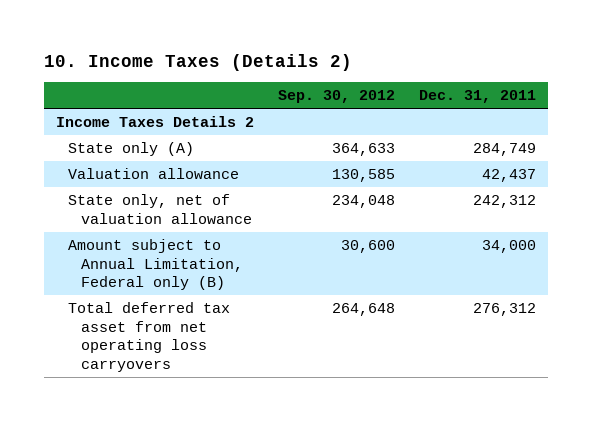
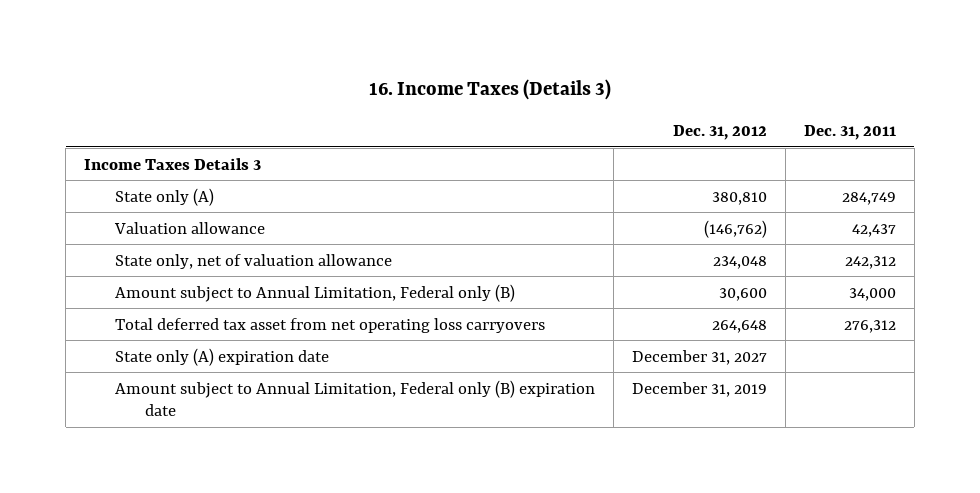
[43,54,352,72] 10. Income Taxes (Details 2) -> [368,79,611,101] 16. Income Taxes (Details 3)
[278,90,396,104] Sep. 30, 2012 -> none
none -> [672,124,767,140] Dec. 31, 2012
[55,115,254,127] Income Taxes Details 2 -> [84,157,262,170] Income Taxes Details 3
none -> [114,347,329,366] State only (A) expiration date
none -> [114,379,595,417] Amount subject to Annual Limitation, Federal only (B) expiration date

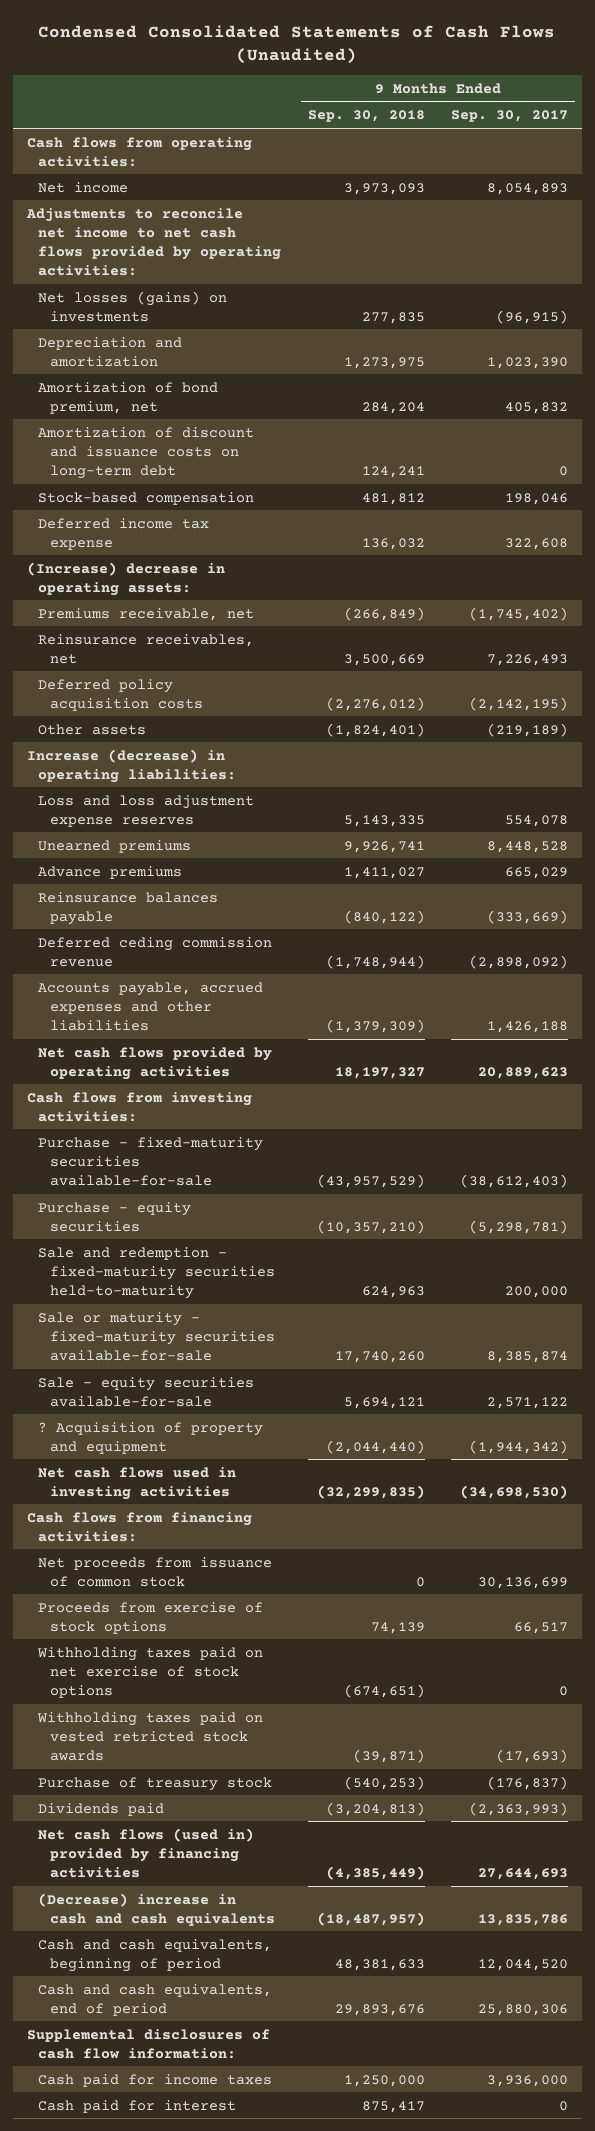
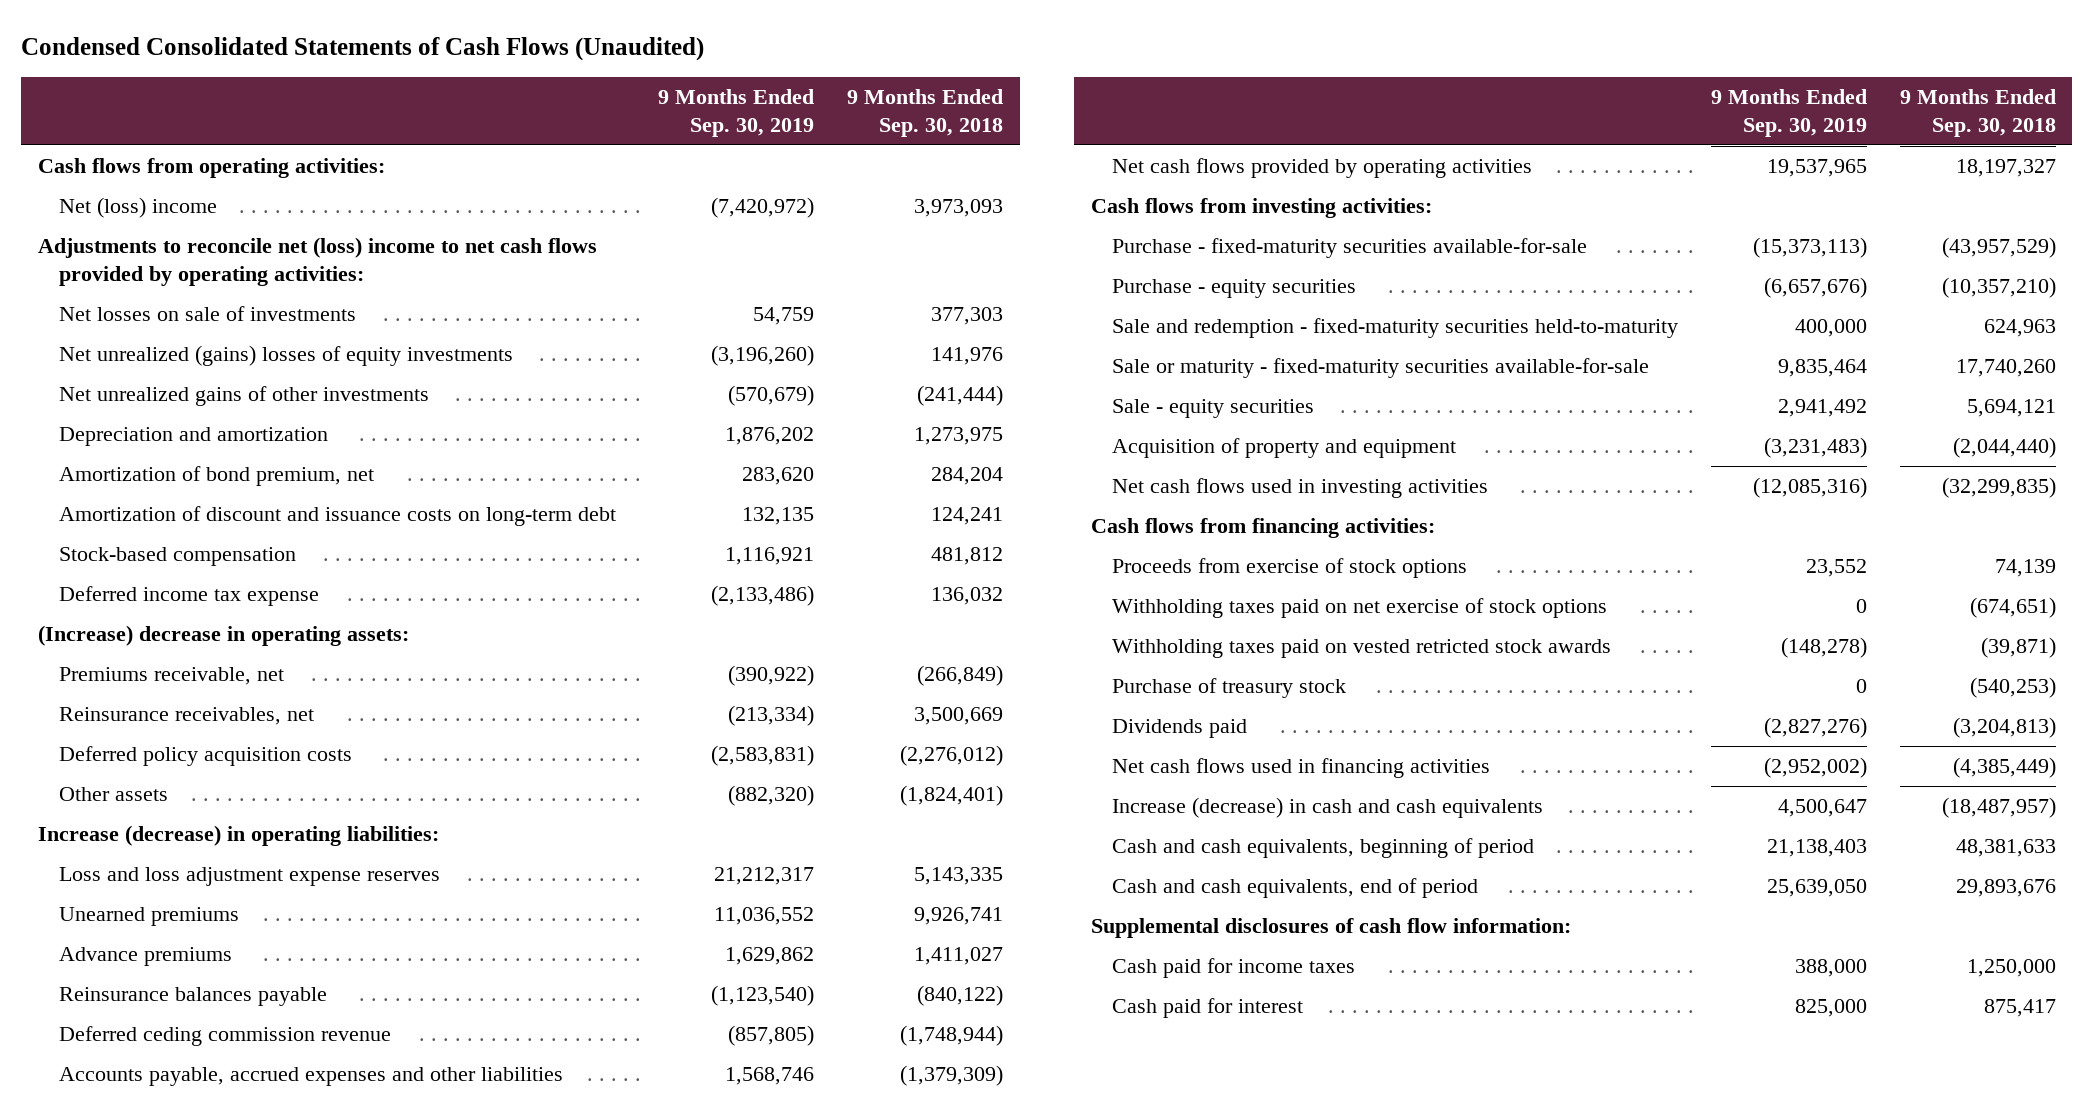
[451,110,569,123] Sep. 30, 2017 -> none
none -> [657,89,814,138] 9 Months Ended Sep. 30, 2019
[38,181,129,193] Net income -> [58,196,217,218] Net (loss) income
[25,207,282,277] Adjustments to reconcile net income to net cash flows provided by operating activities: -> [37,236,597,286] Adjustments to reconcile net (loss) income to net cash flows provided by operating activities:
[38,290,228,322] Net losses (gains) on investments -> [58,305,356,321] Net losses on sale of investments
[361,311,425,324] 277,835 -> [930,306,1003,325] 377,303
none -> [58,344,513,366] Net unrealized (gains) losses of equity investments
none -> [58,385,429,406] Net unrealized gains of other investments
[38,1376,255,1407] Sale - equity securities available-for-sale -> [1111,398,1314,418] Sale - equity securities
[38,1421,264,1454] ? Acquisition of property and equipment -> [1111,437,1456,458] Acquisition of property and equipment
[38,1556,273,1587] Net proceeds from issuance of common stock -> none
[38,1827,255,1878] Net cash flows (used in) provided by financing activities -> [1111,757,1490,778] Net cash flows used in financing activities
[38,1892,275,1926] (Decrease) increase in cash and cash equivalents -> [1111,796,1543,818] Increase (decrease) in cash and cash equivalents

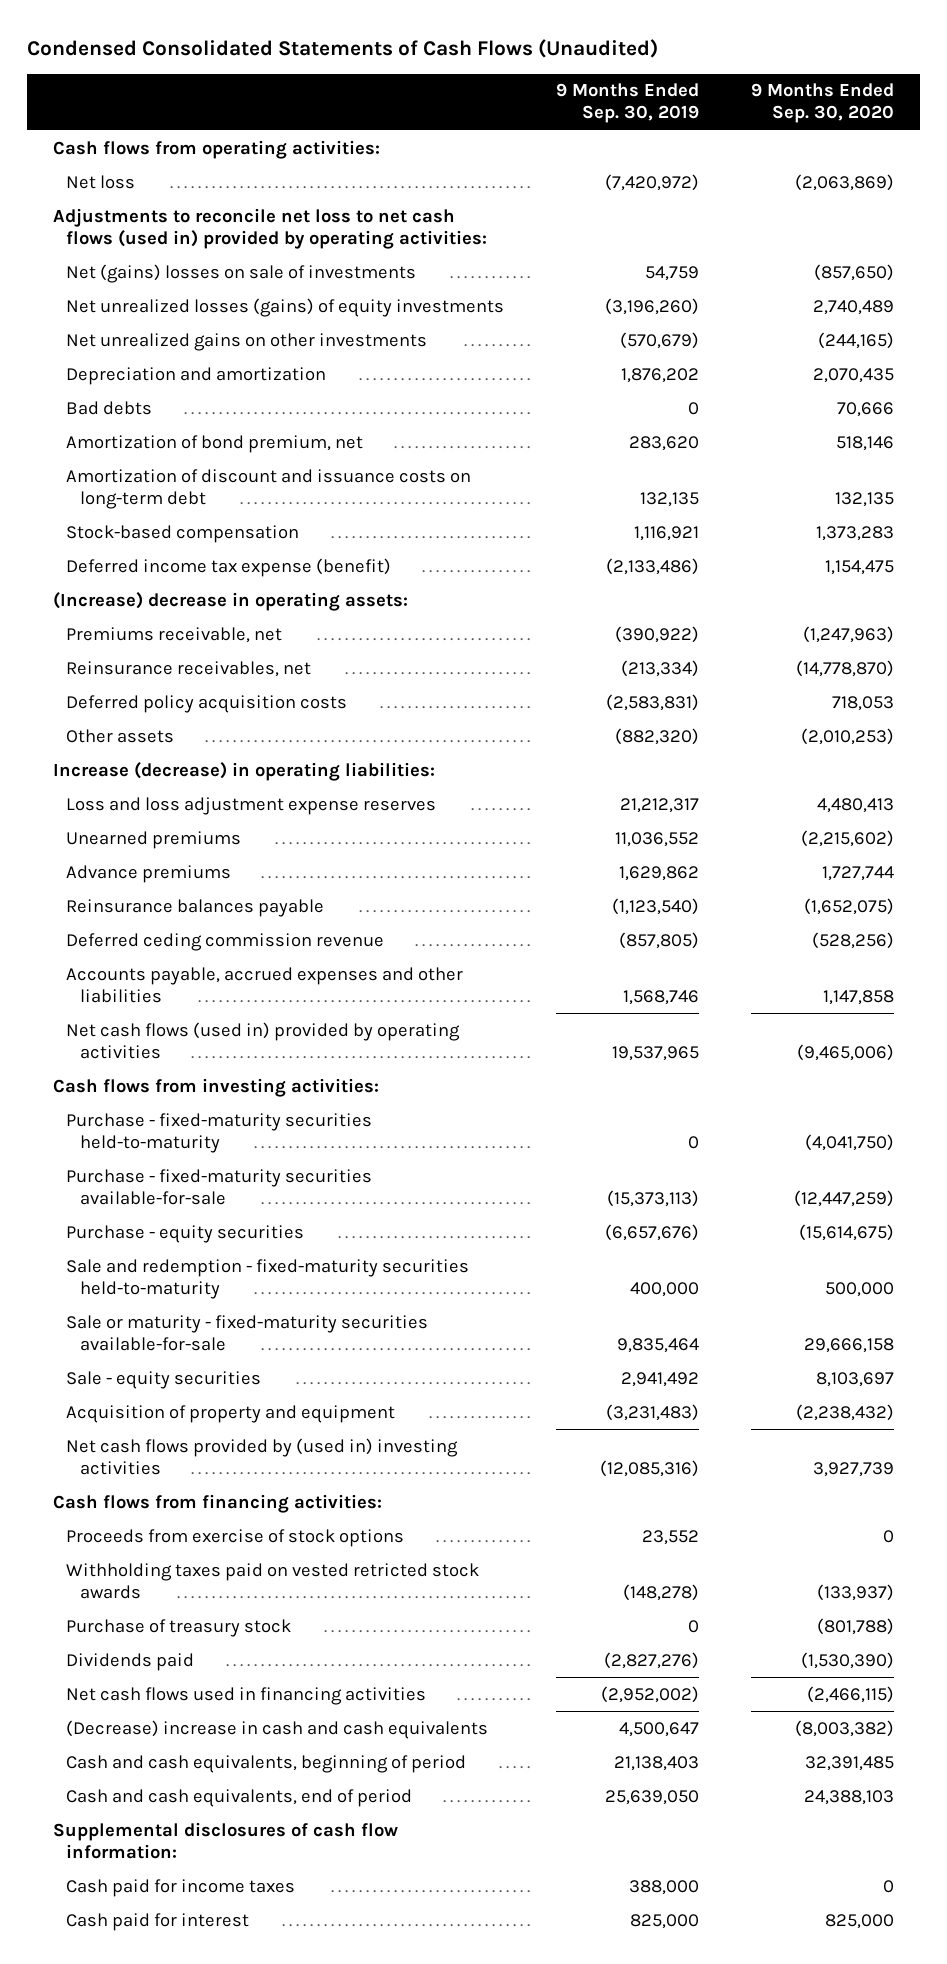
[846,89,1003,138] 9 Months Ended Sep. 30, 2018 -> none
none -> [751,83,895,124] 9 Months Ended Sep. 30, 2020
[58,196,217,218] Net (loss) income -> [66,174,136,189] Net loss
[37,236,597,286] Adjustments to reconcile net (loss) income to net cash flows provided by operating activities: -> [52,207,488,249] Adjustments to reconcile net loss to net cash flows (used in) provided by operating activities:
[58,305,356,321] Net losses on sale of investments -> [66,263,417,283] Net (gains) losses on sale of investments
[58,344,513,366] Net unrealized (gains) losses of equity investments -> [66,297,505,317] Net unrealized losses (gains) of equity investments
[58,385,429,406] Net unrealized gains of other investments -> [66,332,428,351] Net unrealized gains on other investments
none -> [66,400,153,415] Bad debts
[58,585,319,606] Deferred income tax expense -> [66,557,392,577] Deferred income tax expense (benefit)
[1111,157,1532,178] Net cash flows provided by operating activities -> [66,1021,461,1059] Net cash flows (used in) provided by operating activities
none -> [66,1112,373,1153] Purchase - fixed-maturity securities held-to-maturity
[1111,477,1488,498] Net cash flows used in investing activities -> [66,1437,459,1475] Net cash flows provided by (used in) investing activities
[1111,597,1607,618] Withholding taxes paid on net exercise of stock options -> none
[1111,796,1543,818] Increase (decrease) in cash and cash equivalents -> [66,1719,489,1739] (Decrease) increase in cash and cash equivalents

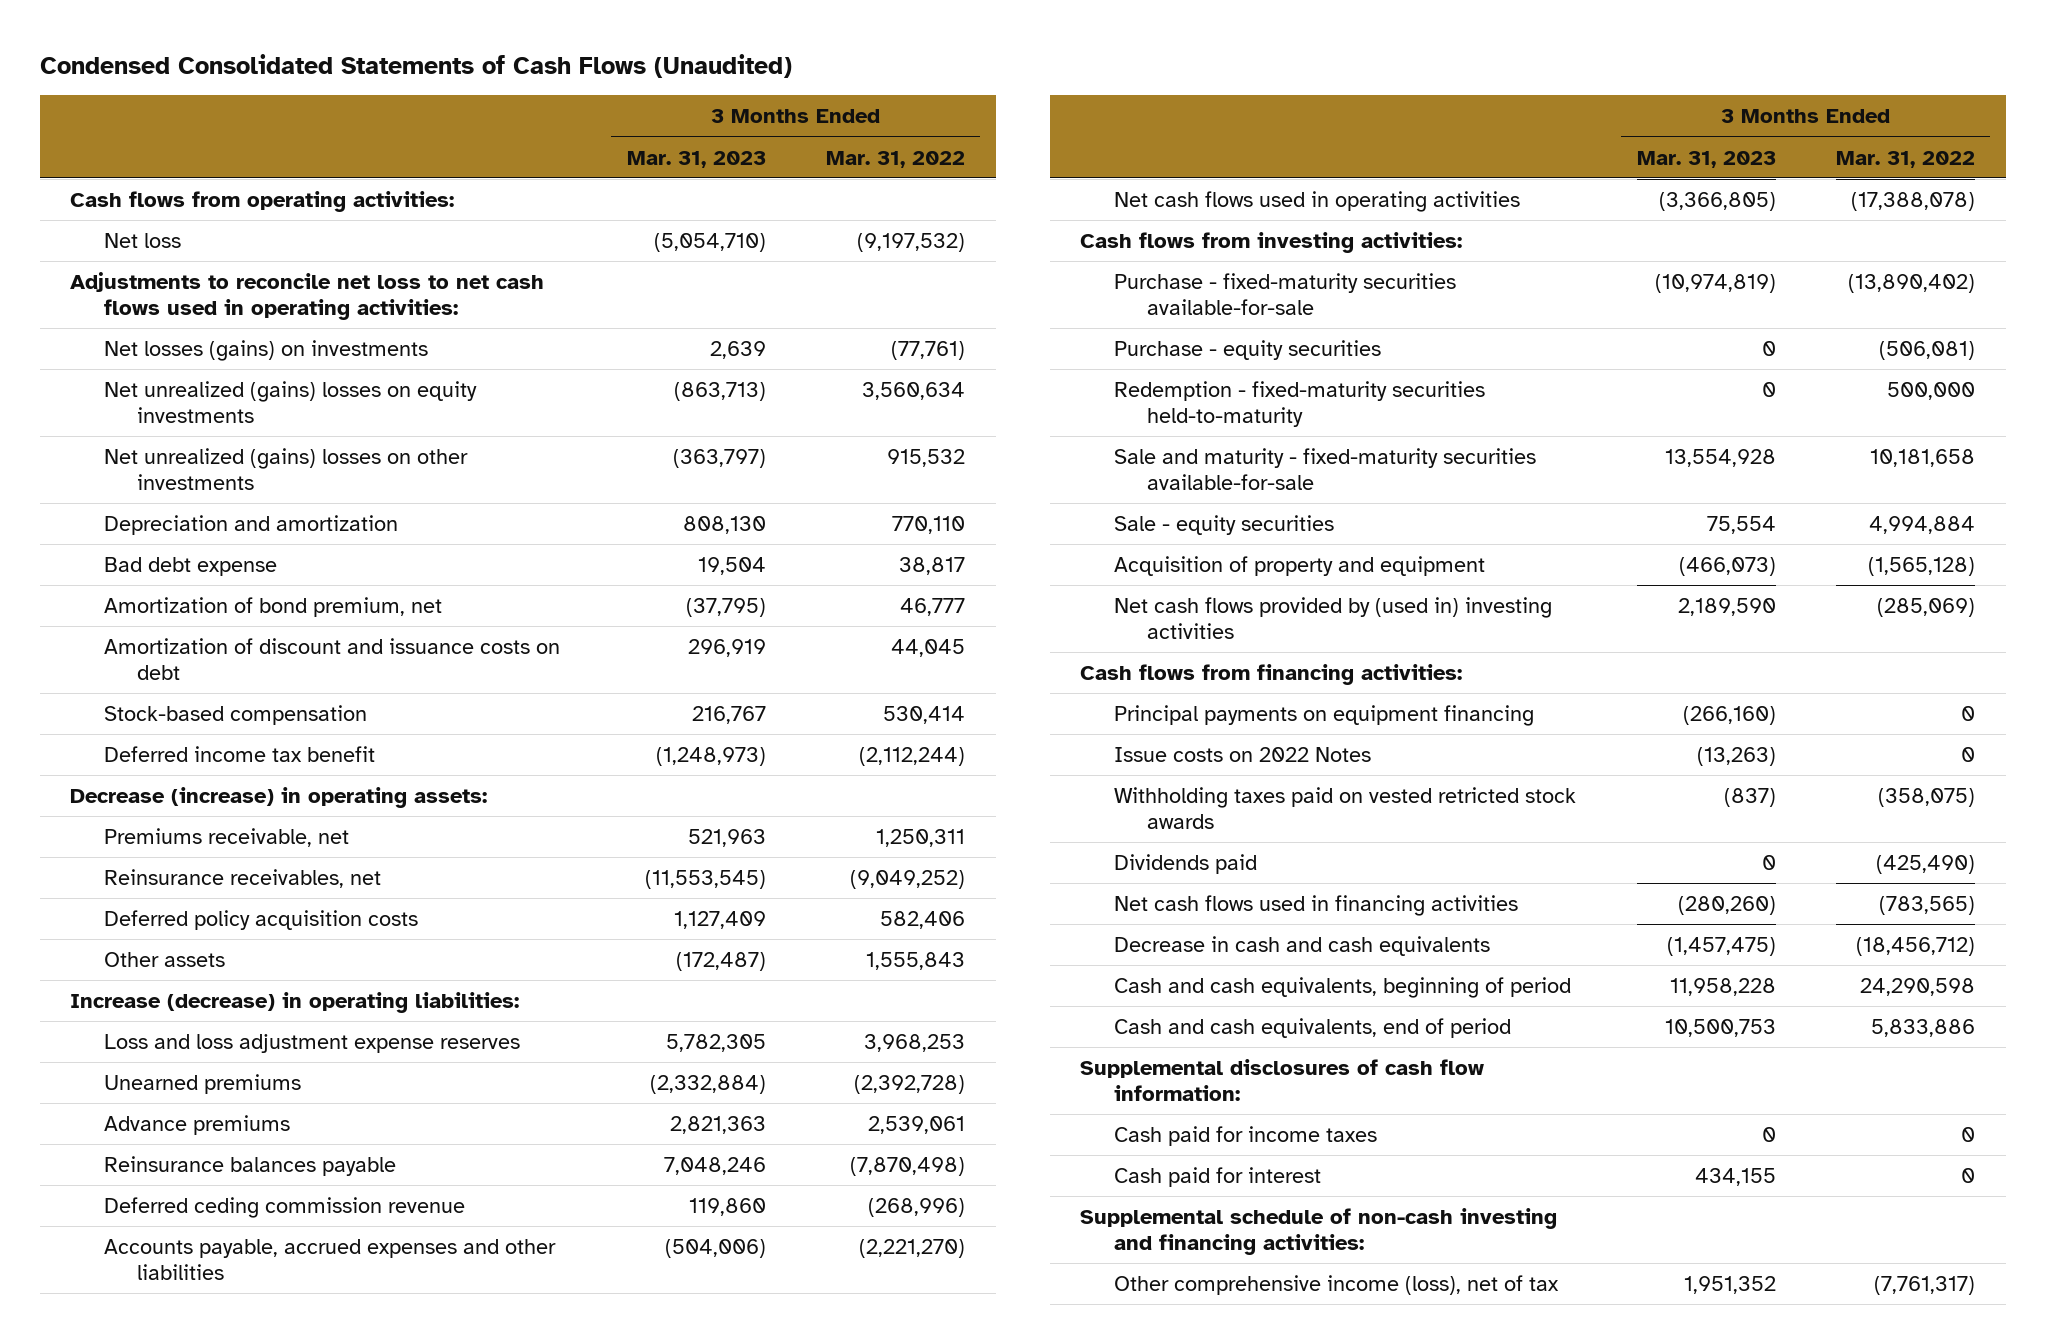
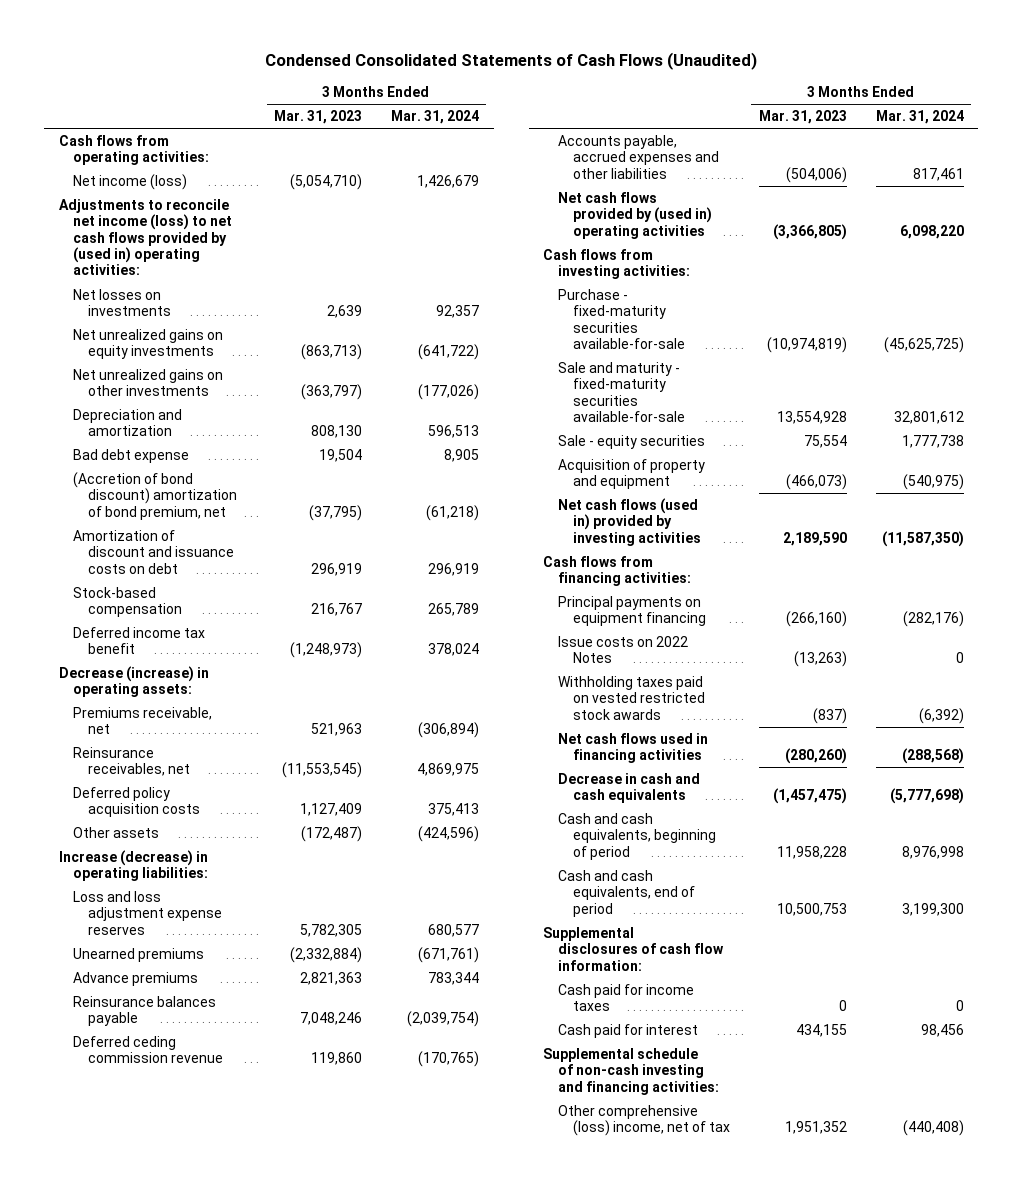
[826,150,966,168] Mar. 31, 2022 -> none
none -> [390,110,479,125] Mar. 31, 2024
[103,232,181,248] Net loss -> [73,174,188,191] Net income (loss)
[70,271,545,320] Adjustments to reconcile net loss to net cash flows used in operating activities: -> [58,199,233,276] Adjustments to reconcile net income (loss) to net cash flows provided by (used in) operating activities:
[103,339,428,361] Net losses (gains) on investments -> [73,289,171,317] Net losses on investments
[103,380,477,423] Net unrealized (gains) losses on equity investments -> [73,329,224,360] Net unrealized gains on equity investments
[103,447,468,490] Net unrealized (gains) losses on other investments -> [73,369,224,397] Net unrealized gains on other investments
[103,596,442,617] Amortization of bond premium, net -> [73,472,237,520] (Accretion of bond discount) amortization of bond premium, net
[1113,190,1520,212] Net cash flows used in operating activities -> [558,192,712,239] Net cash flows provided by (used in) operating activities
[1113,339,1381,360] Purchase - equity securities -> none
[1113,380,1485,427] Redemption - fixed-maturity securities held-to-maturity -> none
[1113,596,1552,639] Net cash flows provided by (used in) investing activities -> [558,498,701,546] Net cash flows (used in) provided by investing activities
[1113,853,1257,874] Dividends paid -> none
[1113,786,1576,829] Withholding taxes paid on vested retricted stock awards -> [558,676,705,720] Withholding taxes paid on vested restricted stock awards
[1113,1274,1559,1295] Other comprehensive income (loss), net of tax -> [558,1105,730,1137] Other comprehensive (loss) income, net of tax

